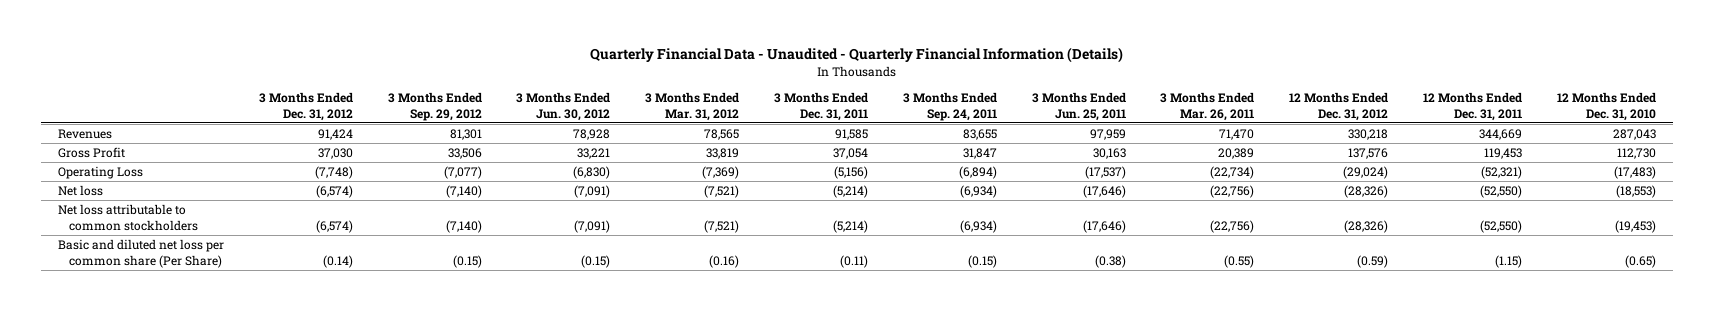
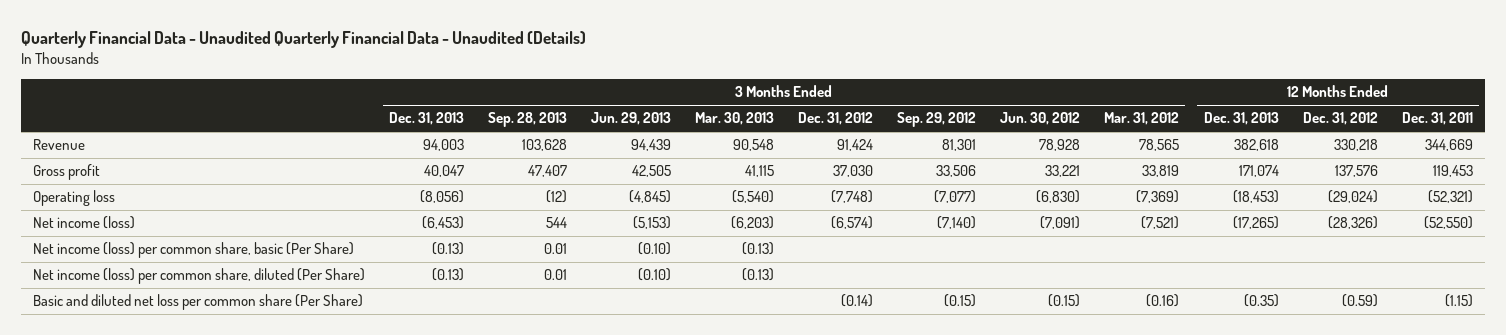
[589,47,1123,64] Quarterly Financial Data - Unaudited - Quarterly Financial Information (Details) -> [20,30,586,48] Quarterly Financial Data - Unaudited Quarterly Financial Data - Unaudited (Details)
[774,91,869,121] 3 Months Ended Dec. 31, 2011 -> none
[902,91,997,121] 3 Months Ended Sep. 24, 2011 -> none
[1031,91,1126,121] 3 Months Ended Jun. 25, 2011 -> none
[1160,91,1255,121] 3 Months Ended Mar. 26, 2011 -> none
[1556,91,1656,121] 12 Months Ended Dec. 31, 2010 -> none
none -> [389,112,465,126] Dec. 31, 2013
none -> [488,112,568,128] Sep. 28, 2013
none -> [591,112,672,126] Jun. 29, 2013
none -> [695,112,775,126] Mar. 30, 2013
none -> [1203,112,1279,126] Dec. 31, 2013
[57,203,198,231] Net loss attributable to common stockholders -> none
[57,128,112,139] Revenues -> [32,139,85,151] Revenue
[57,146,125,158] Gross Profit -> [32,164,100,181] Gross profit
[57,165,143,179] Operating Loss -> [32,190,115,207] Operating loss
[57,184,103,196] Net loss -> [32,216,135,230] Net income (loss)
none -> [32,242,354,259] Net income (loss) per common share, basic (Per Share)
none -> [32,268,365,285] Net income (loss) per common share, diluted (Per Share)

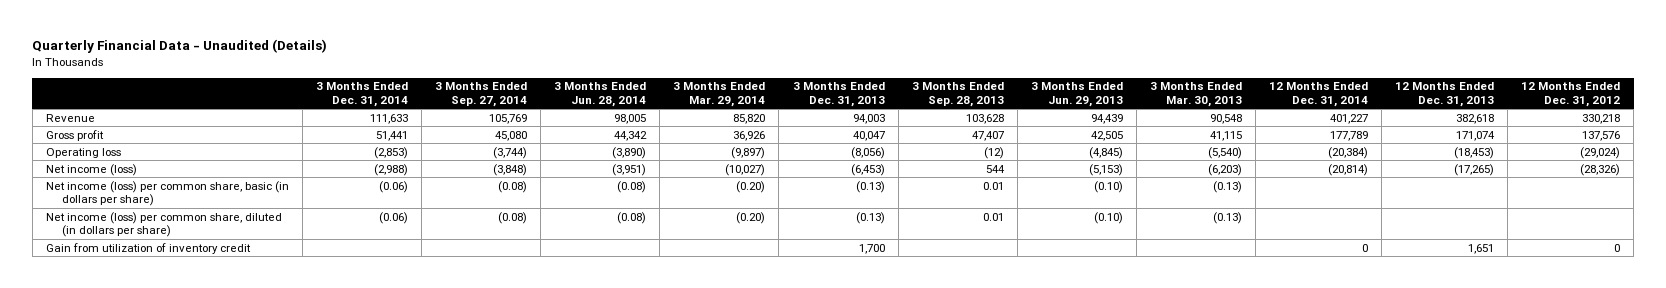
[20,30,586,48] Quarterly Financial Data - Unaudited Quarterly Financial Data - Unaudited (Details) -> [32,39,328,54] Quarterly Financial Data - Unaudited (Details)
[798,112,874,126] Dec. 31, 2012 -> none
[897,112,977,128] Sep. 29, 2012 -> none
[1000,112,1081,126] Jun. 30, 2012 -> none
[1104,112,1180,126] Mar. 31, 2012 -> none
[1401,112,1473,126] Dec. 31, 2011 -> none
none -> [315,82,408,107] 3 Months Ended Dec. 31, 2014
none -> [435,82,528,107] 3 Months Ended Sep. 27, 2014
none -> [554,82,647,107] 3 Months Ended Jun. 28, 2014
none -> [673,82,766,107] 3 Months Ended Mar. 29, 2014
none -> [1269,82,1369,107] 12 Months Ended Dec. 31, 2014
[32,294,363,311] Basic and diluted net loss per common share (Per Share) -> none
[32,242,354,259] Net income (loss) per common share, basic (Per Share) -> [45,180,289,207] Net income (loss) per common share, basic (in dollars per share)
[32,268,365,285] Net income (loss) per common share, diluted (Per Share) -> [45,211,282,238] Net income (loss) per common share, diluted (in dollars per share)
none -> [45,242,251,254] Gain from utilization of inventory credit

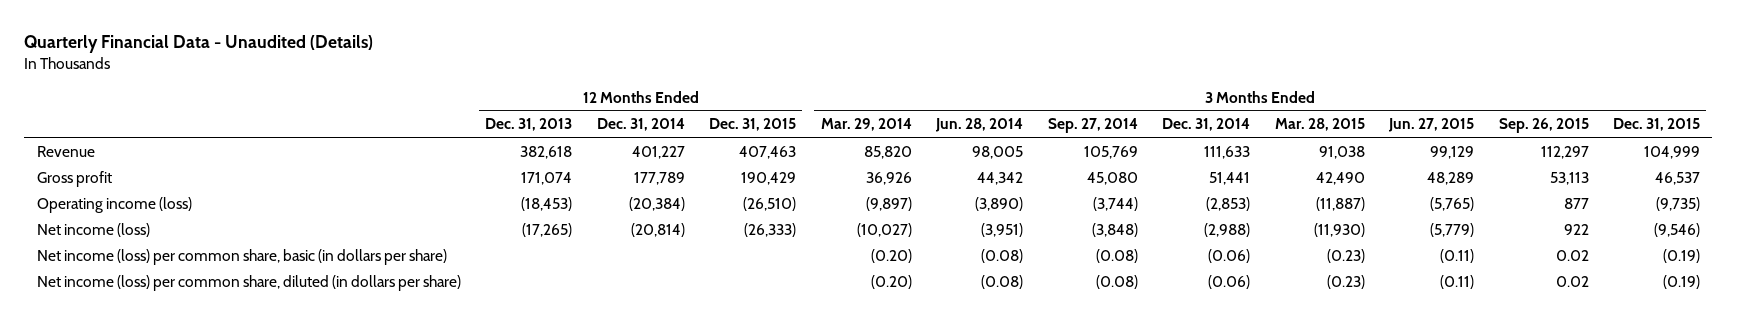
[792,82,885,107] 3 Months Ended Dec. 31, 2013 -> none
[911,82,1004,107] 3 Months Ended Sep. 28, 2013 -> none
[1030,82,1123,107] 3 Months Ended Jun. 29, 2013 -> none
[1149,82,1242,107] 3 Months Ended Mar. 30, 2013 -> none
[1521,82,1621,107] 12 Months Ended Dec. 31, 2012 -> none
none -> [709,118,797,132] Dec. 31, 2015
none -> [1274,118,1365,132] Mar. 28, 2015
none -> [1388,118,1475,133] Jun. 27, 2015
none -> [1498,118,1589,134] Sep. 26, 2015
none -> [1613,118,1701,132] Dec. 31, 2015
[45,147,121,158] Operating loss -> [36,196,192,213] Operating income (loss)
[45,242,251,254] Gain from utilization of inventory credit -> none

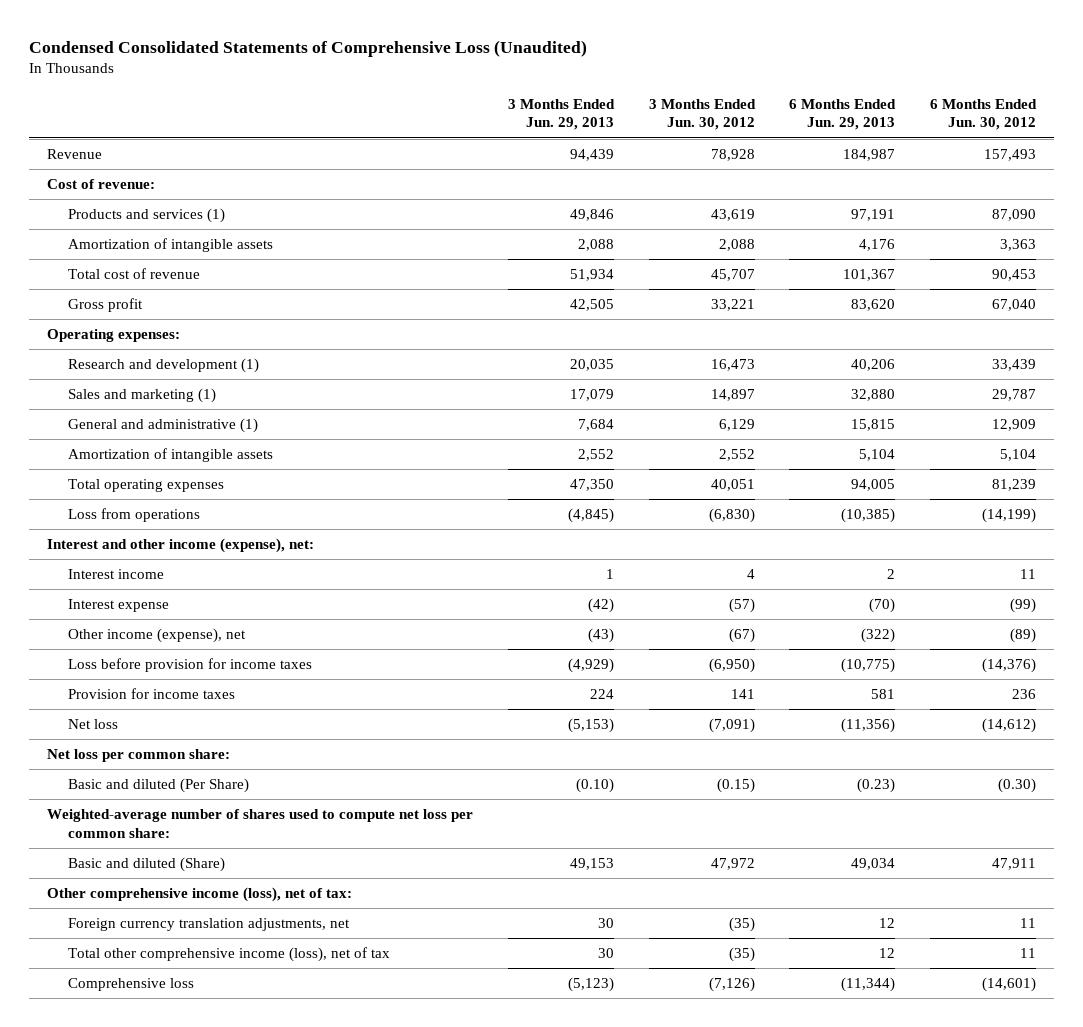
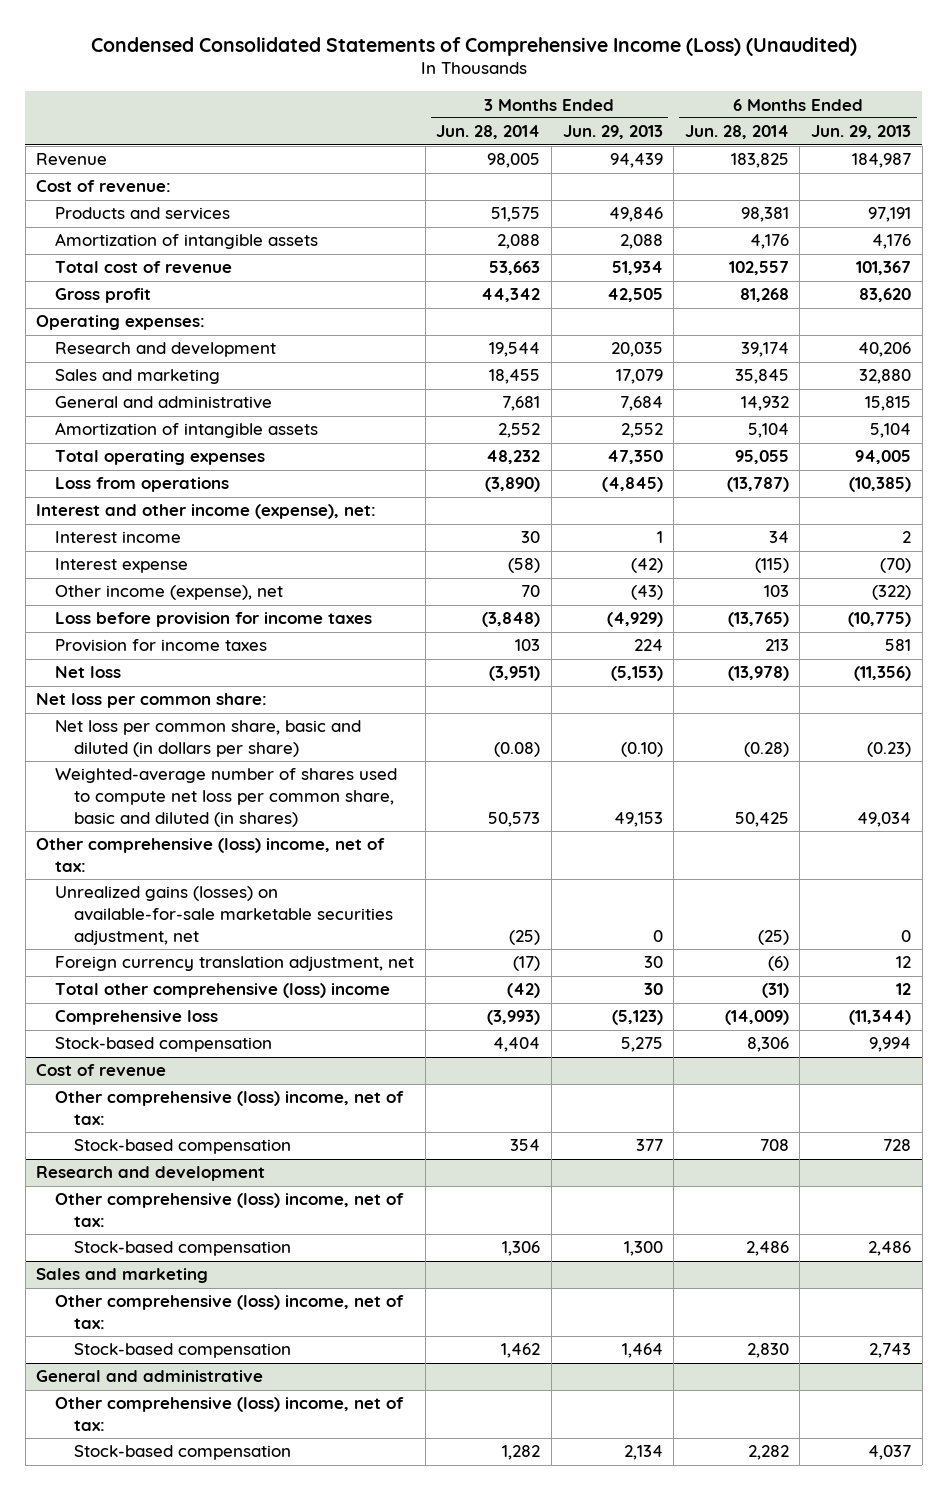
[29,39,588,57] Condensed Consolidated Statements of Comprehensive Loss (Unaudited) -> [90,36,857,56] Condensed Consolidated Statements of Comprehensive Income (Loss) (Unaudited)
[648,98,756,131] 3 Months Ended Jun. 30, 2012 -> none
[930,98,1038,131] 6 Months Ended Jun. 30, 2012 -> none
none -> [436,125,541,140] Jun. 28, 2014
none -> [684,125,789,140] Jun. 28, 2014
[67,208,225,224] Products and services (1) -> [55,207,231,221] Products and services
[67,358,259,374] Research and development (1) -> [55,342,277,358] Research and development
[67,388,216,404] Sales and marketing (1) -> [55,369,221,385] Sales and marketing
[67,418,258,434] General and administrative (1) -> [55,396,273,410] General and administrative
[46,809,473,839] Weighted-average number of shares used to compute net loss per common share: -> none
[67,778,249,794] Basic and diluted (Per Share) -> [55,720,362,758] Net loss per common share, basic and diluted (in dollars per share)
[67,857,225,873] Basic and diluted (Share) -> [55,768,398,827] Weighted-average number of shares used to compute net loss per common share, basic and diluted (in shares)
[46,887,352,903] Other comprehensive income (loss), net of tax: -> [36,838,386,873] Other comprehensive (loss) income, net of tax:
none -> [55,886,393,945] Unrealized gains (losses) on available-for-sale marketable securities adjustment, net
[67,918,350,932] Foreign currency translation adjustments, net -> [55,956,415,972] Foreign currency translation adjustment, net
[67,947,390,963] Total other comprehensive income (loss), net of tax -> [55,983,391,999] Total other comprehensive (loss) income
none -> [55,1037,273,1053] Stock-based compensation
none -> [36,1064,167,1077] Cost of revenue
none -> [55,1091,405,1126] Other comprehensive (loss) income, net of tax:
none -> [73,1139,291,1155] Stock-based compensation
none -> [36,1166,266,1182] Research and development
none -> [55,1193,405,1228] Other comprehensive (loss) income, net of tax:
none -> [73,1241,291,1257] Stock-based compensation
none -> [36,1268,209,1284] Sales and marketing
none -> [55,1295,405,1330] Other comprehensive (loss) income, net of tax:
none -> [73,1343,291,1359] Stock-based compensation
none -> [36,1370,264,1383] General and administrative
none -> [55,1397,405,1432] Other comprehensive (loss) income, net of tax:
none -> [73,1445,291,1461] Stock-based compensation

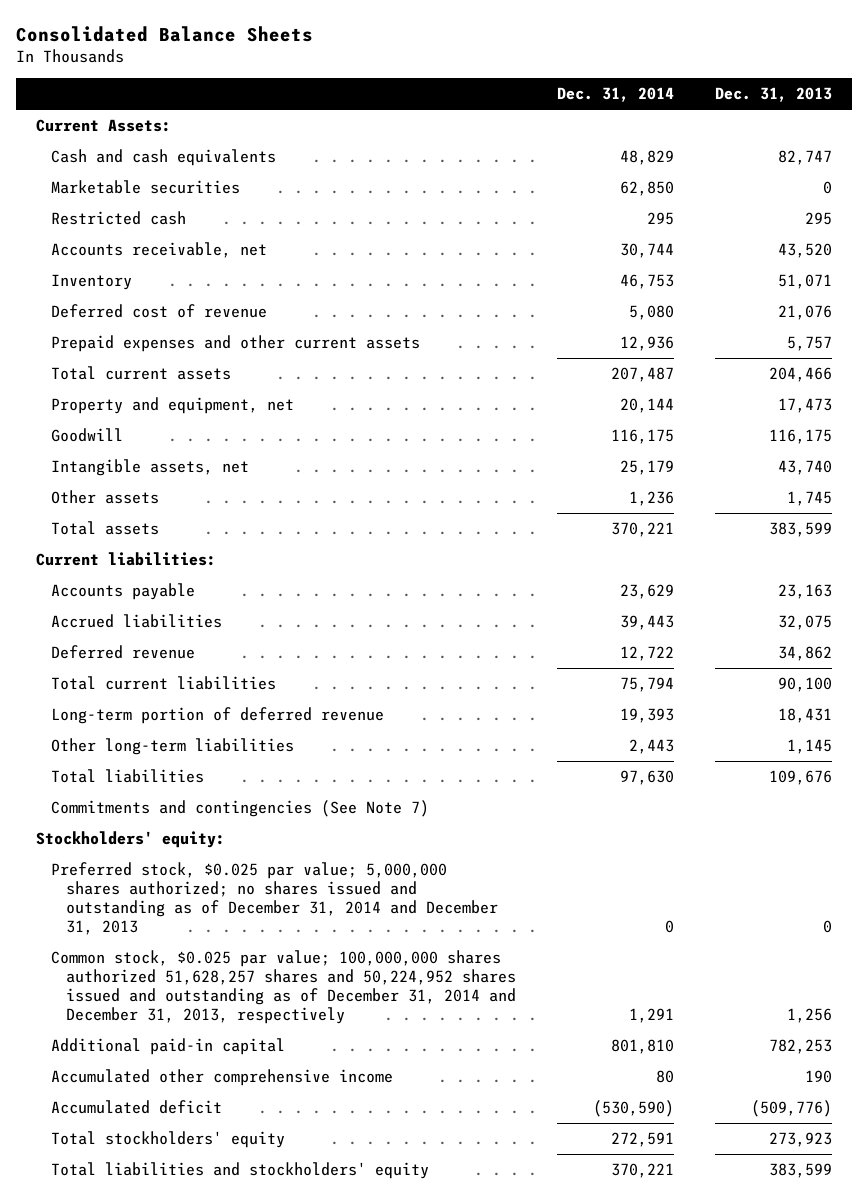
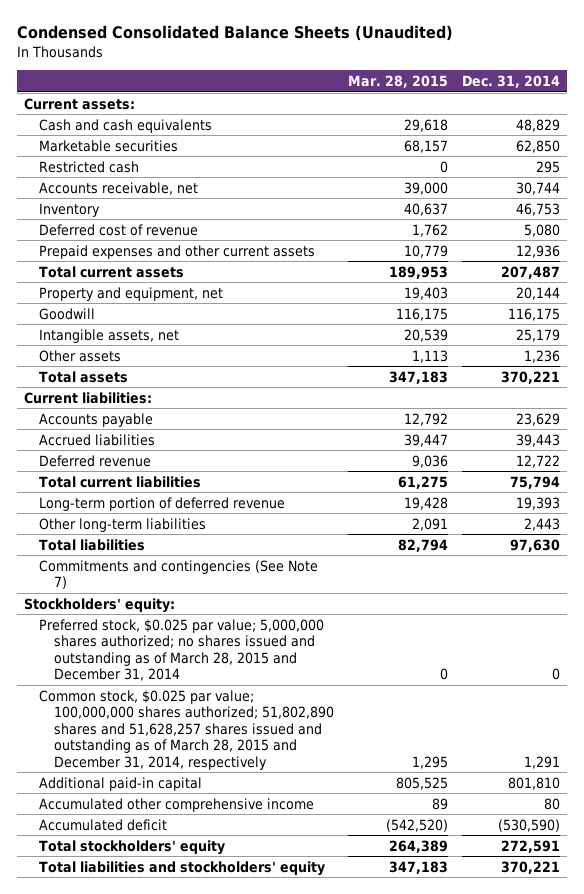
[15,25,313,42] Consolidated Balance Sheets -> [17,25,454,42] Condensed Consolidated Balance Sheets (Unaudited)
[714,87,832,103] Dec. 31, 2013 -> none
none -> [348,74,449,88] Mar. 28, 2015
[36,119,172,133] Current Assets: -> [24,97,136,110] Current assets:
[51,862,499,935] Preferred stock, $0.025 par value; 5,000,000 shares authorized; no shares issued and outstanding as of December 31, 2014 and December 31, 2013 -> [39,618,325,682] Preferred stock, $0.025 par value; 5,000,000 shares authorized; no shares issued and outstanding as of March 28, 2015 and December 31, 2014
[51,950,517,1024] Common stock, $0.025 par value; 100,000,000 shares authorized 51,628,257 shares and 50,224,952 shares issued and outstanding as of December 31, 2014 and December 31, 2013, respectively -> [39,689,335,770] Common stock, $0.025 par value; 100,000,000 shares authorized; 51,802,890 shares and 51,628,257 shares issued and outstanding as of March 28, 2015 and December 31, 2014, respectively

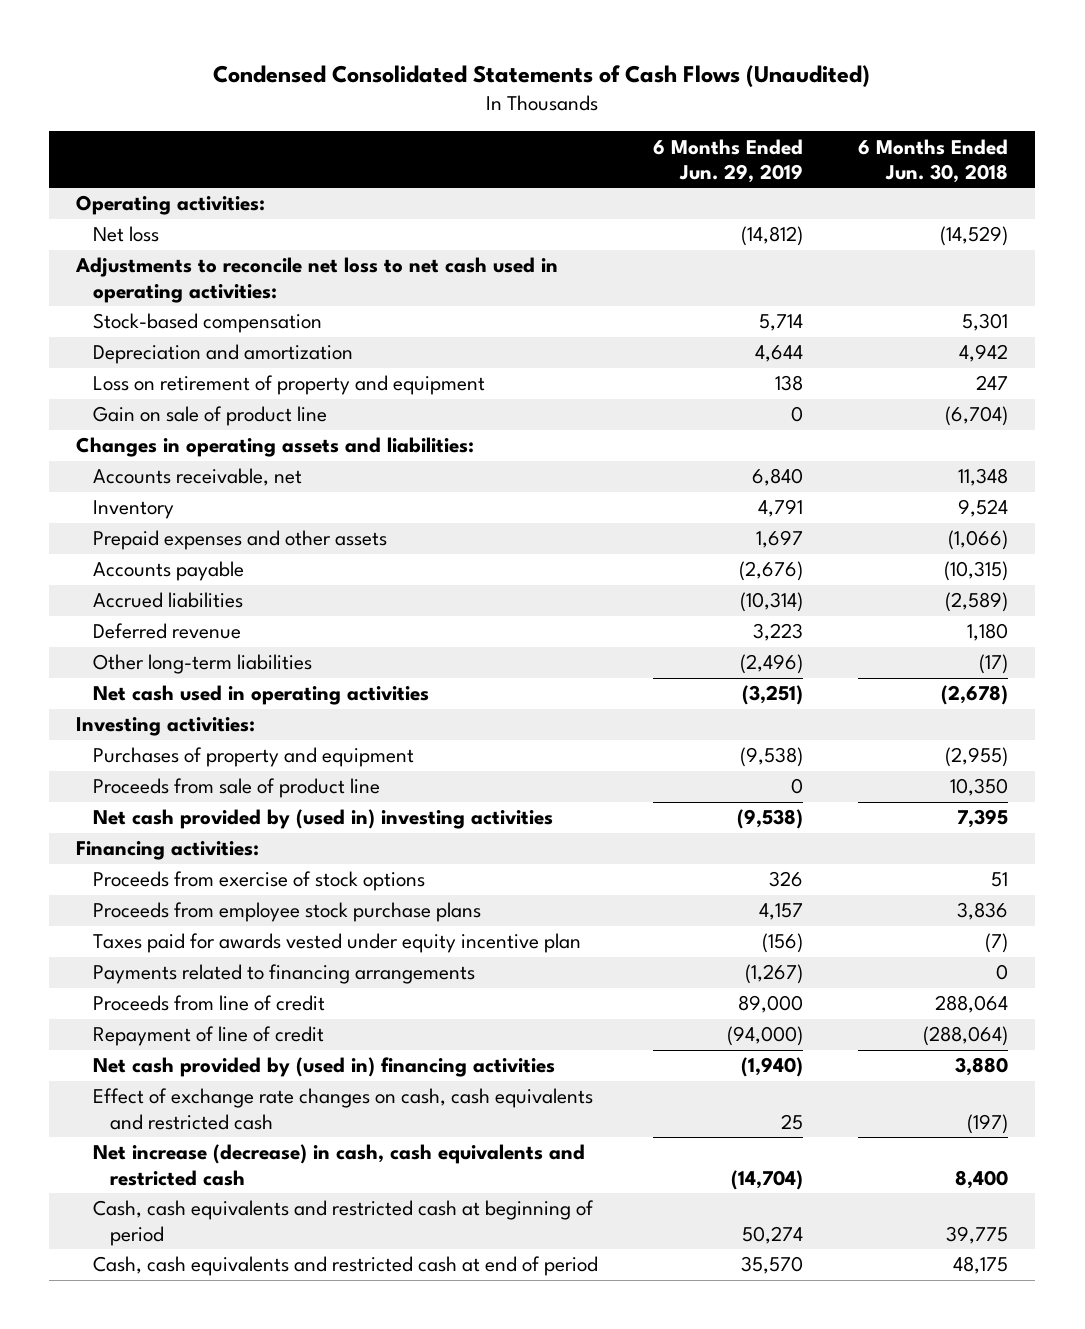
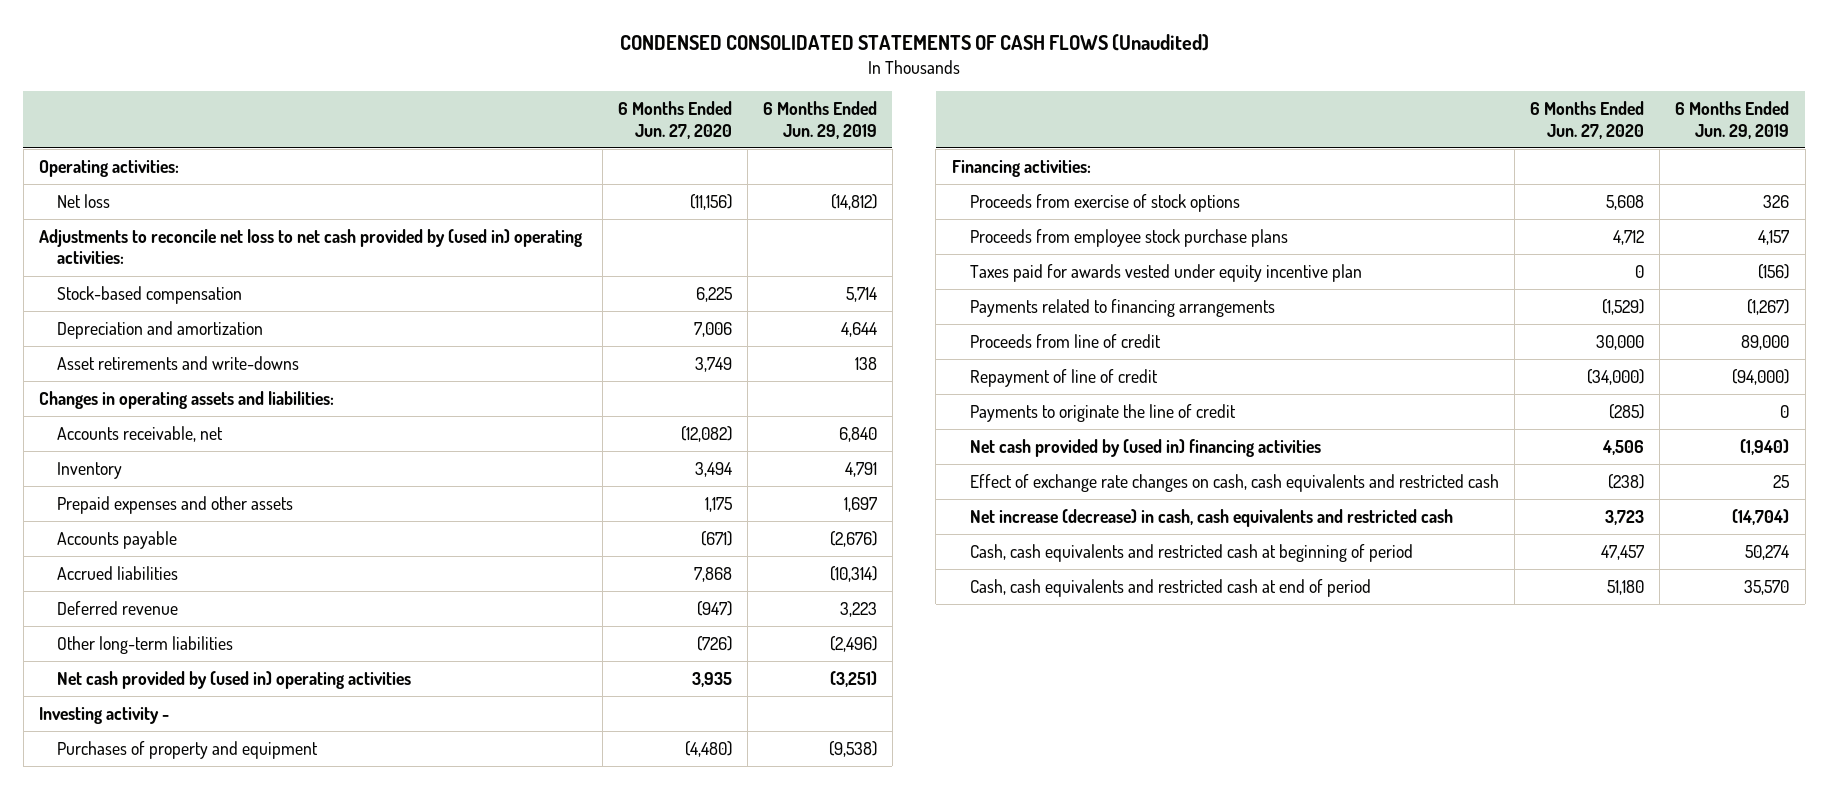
[213,64,871,87] Condensed Consolidated Statements of Cash Flows (Unaudited) -> [620,34,1210,52] CONDENSED CONSOLIDATED STATEMENTS OF CASH FLOWS (Unaudited)
[858,138,1009,183] 6 Months Ended Jun. 30, 2018 -> none
none -> [617,101,732,139] 6 Months Ended Jun. 27, 2020
[75,257,559,303] Adjustments to reconcile net loss to net cash used in operating activities: -> [38,228,582,265] Adjustments to reconcile net loss to net cash provided by (used in) operating activities:
[93,406,328,427] Gain on sale of product line -> none
[93,375,486,396] Loss on retirement of property and equipment -> [57,355,300,370] Asset retirements and write-downs
[93,685,430,706] Net cash used in operating activities -> [57,670,412,689] Net cash provided by (used in) operating activities
[76,717,256,737] Investing activities: -> [38,706,169,724] Investing activity -
[93,778,381,799] Proceeds from sale of product line -> none
[93,809,554,830] Net cash provided by (used in) investing activities -> none
none -> [970,403,1237,422] Payments to originate the line of credit

